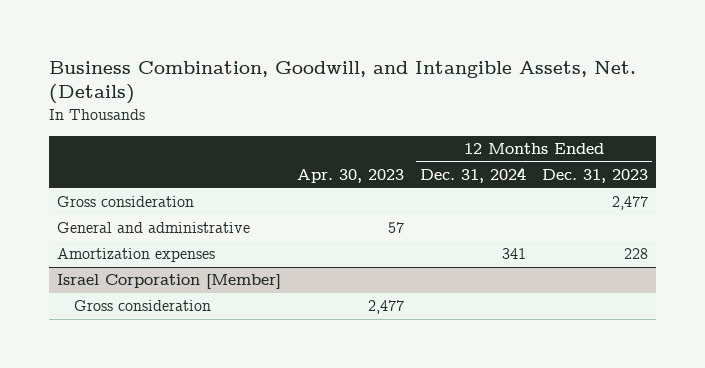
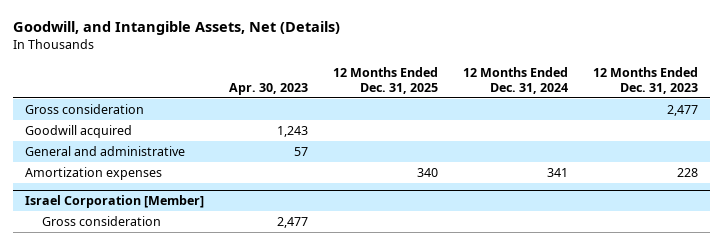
[48,60,636,105] Business Combination, Goodwill, and Intangible Assets, Net. (Details) -> [12,21,340,36] Goodwill, and Intangible Assets, Net (Details)
none -> [332,66,438,94] 12 Months Ended Dec. 31, 2025
none -> [25,124,133,138] Goodwill acquired

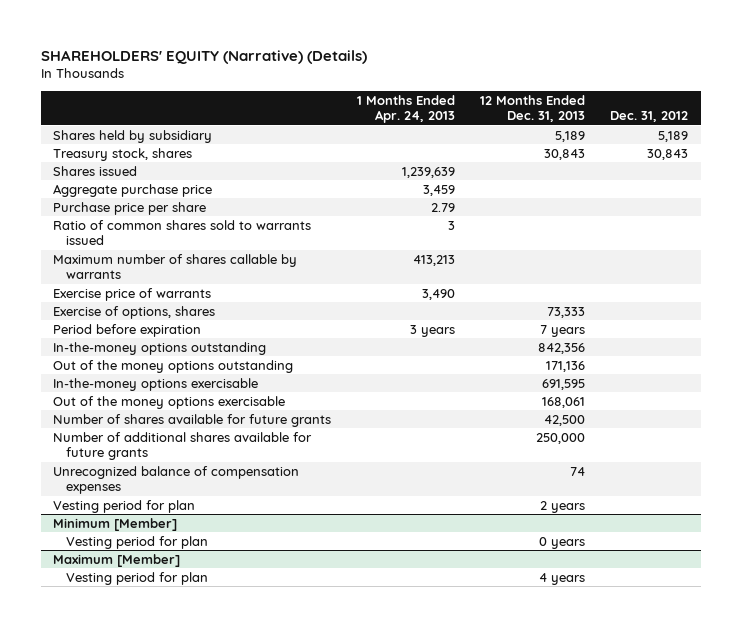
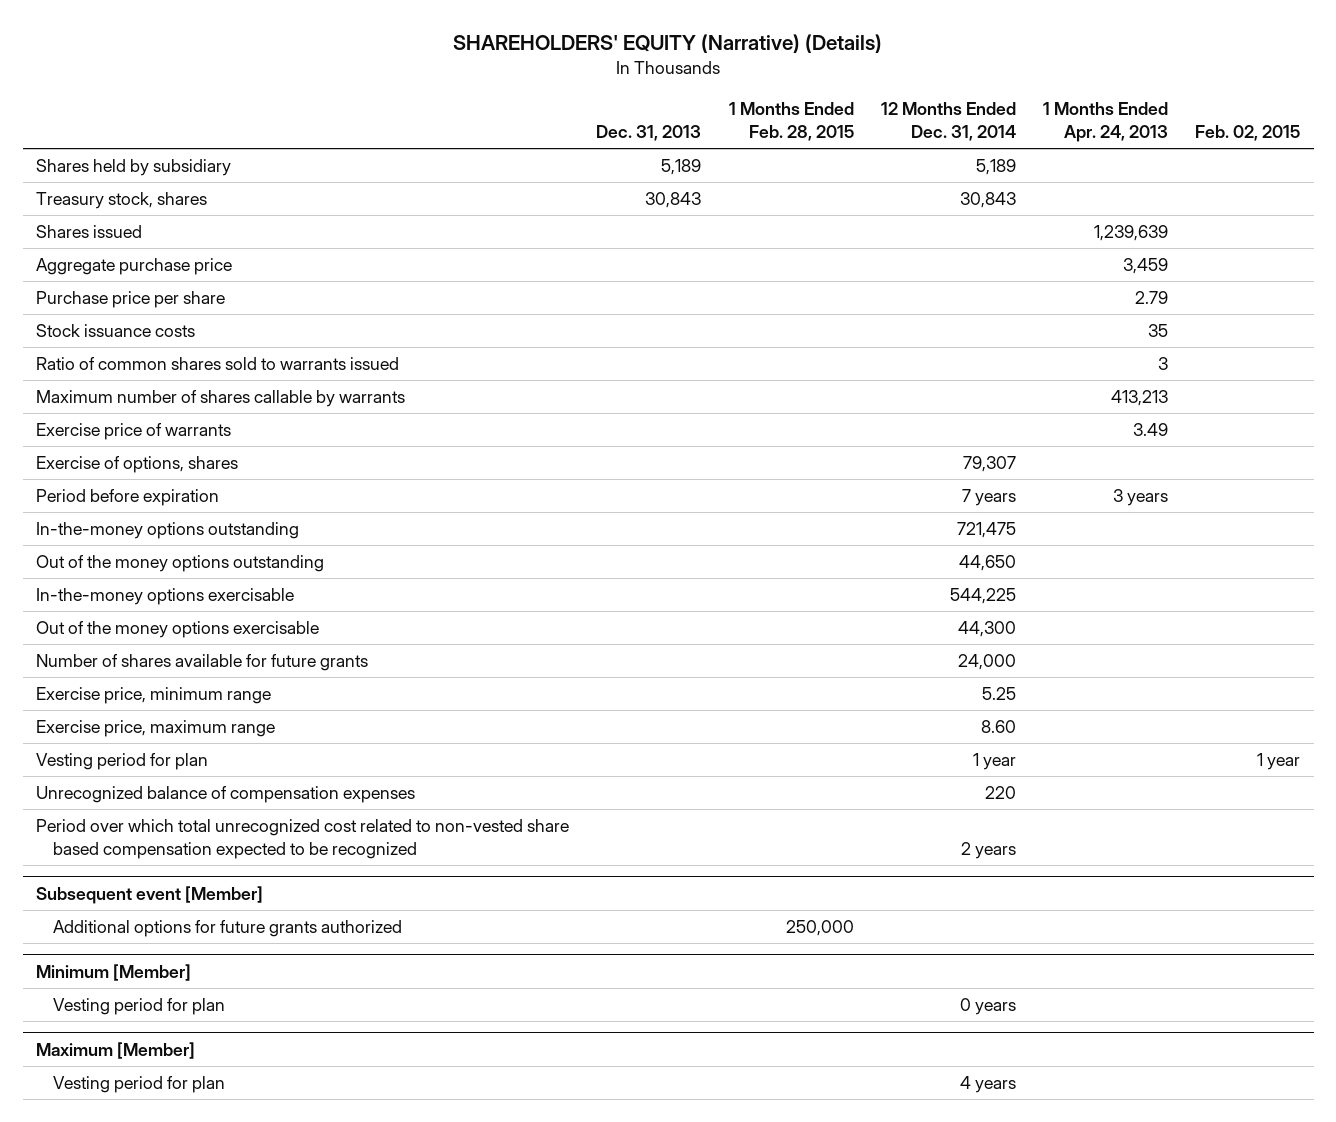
[479,94,585,123] 12 Months Ended Dec. 31, 2013 -> none
[610,111,689,123] Dec. 31, 2012 -> none
none -> [596,125,702,142] Dec. 31, 2013
none -> [728,102,854,142] 1 Months Ended Feb. 28, 2015
none -> [880,102,1016,142] 12 Months Ended Dec. 31, 2014
none -> [1195,125,1301,142] Feb. 02, 2015
none -> [36,324,196,338] Stock issuance costs
[421,288,455,300] 3,490 -> [1132,423,1168,437] 3.49
[53,431,313,461] Number of additional shares available for future grants -> none
none -> [36,687,272,705] Exercise price, minimum range
none -> [36,720,276,738] Exercise price, maximum range
[53,465,300,495] Unrecognized balance of compensation expenses -> [36,786,416,804] Unrecognized balance of compensation expenses
none -> [36,819,570,860] Period over which total unrecognized cost related to non-vested share based compensation expected to be recognized
none -> [36,885,264,904] Subsequent event [Member]
none -> [52,920,402,938] Additional options for future grants authorized

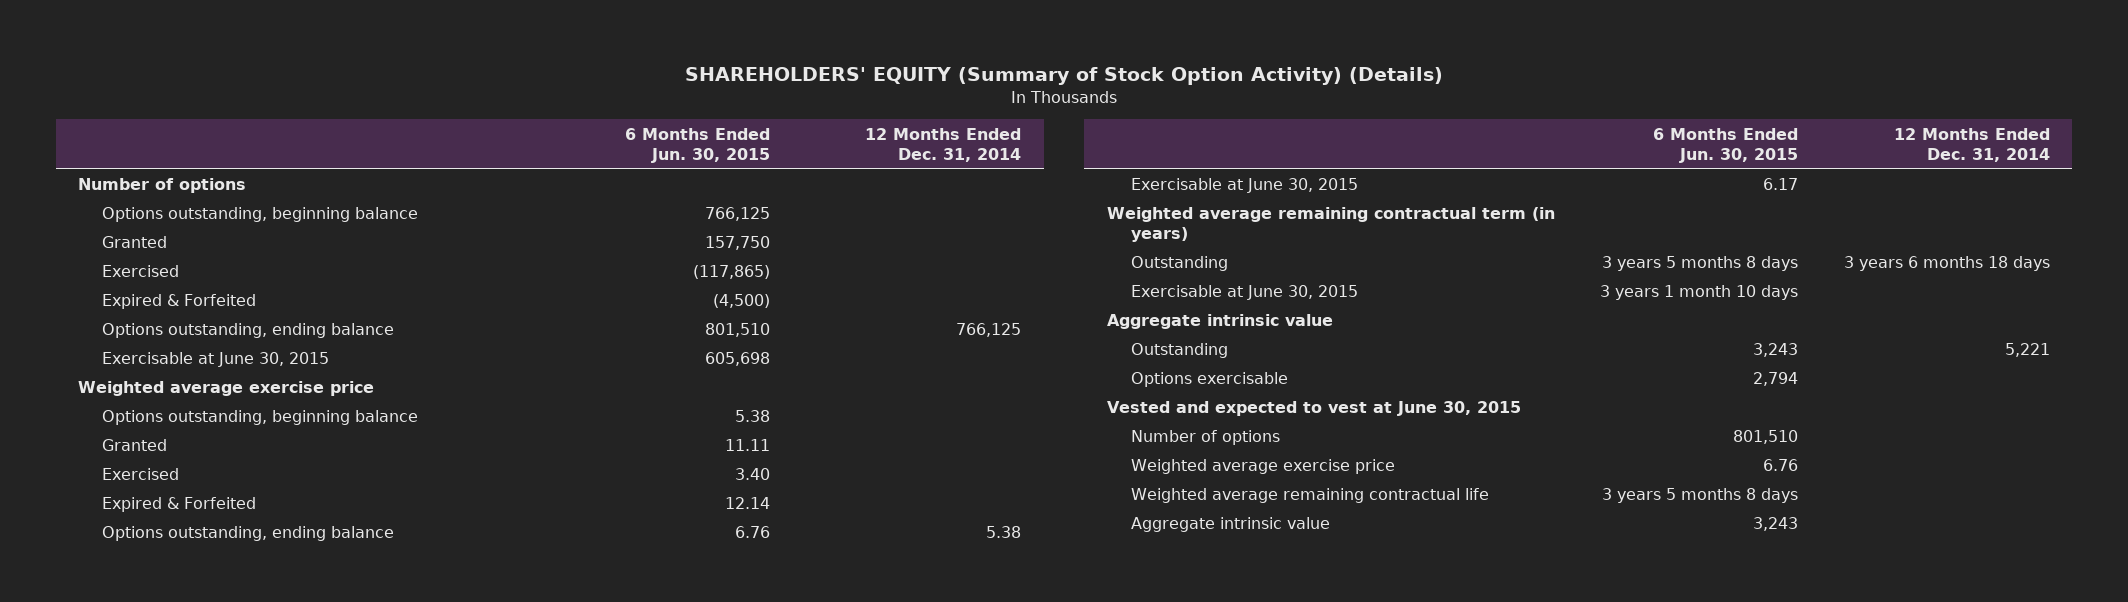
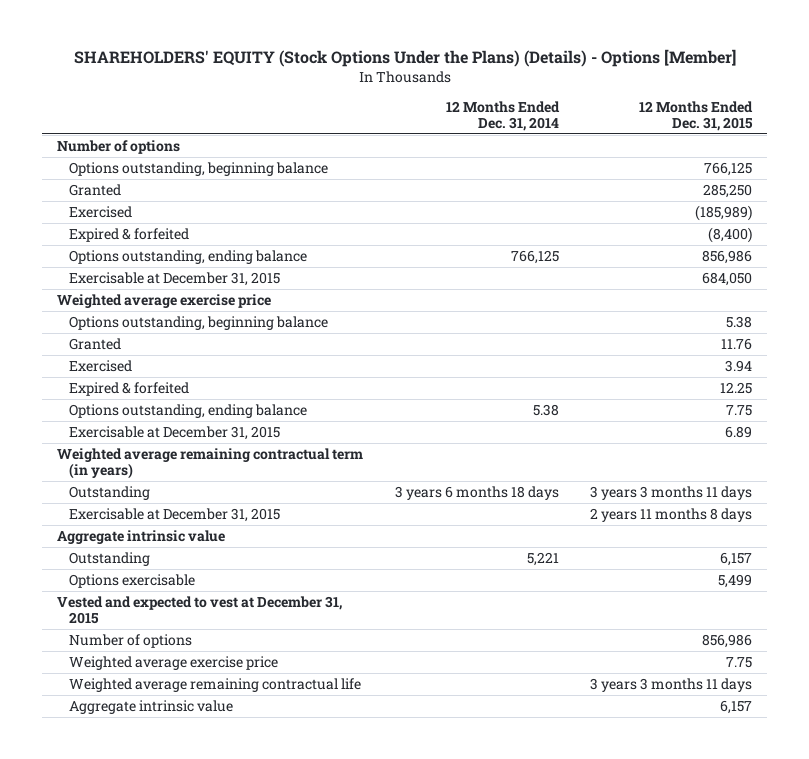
[685,66,1444,85] SHAREHOLDERS' EQUITY (Summary of Stock Option Activity) (Details) -> [73,49,736,68] SHAREHOLDERS' EQUITY (Stock Options Under the Plans) (Details) - Options [Member]
[624,127,770,163] 6 Months Ended Jun. 30, 2015 -> none
none -> [638,100,753,131] 12 Months Ended Dec. 31, 2015
[102,293,257,309] Expired & Forfeited -> [68,228,189,243] Expired & forfeited
[102,351,330,367] Exercisable at June 30, 2015 -> [68,272,280,287] Exercisable at December 31, 2015
[102,496,257,512] Expired & Forfeited -> [68,382,189,397] Expired & forfeited
[1131,177,1359,193] Exercisable at June 30, 2015 -> [68,426,280,441] Exercisable at December 31, 2015
[1131,284,1359,300] Exercisable at June 30, 2015 -> [68,508,280,523] Exercisable at December 31, 2015
[1106,400,1521,416] Vested and expected to vest at June 30, 2015 -> [57,596,343,625] Vested and expected to vest at December 31, 2015

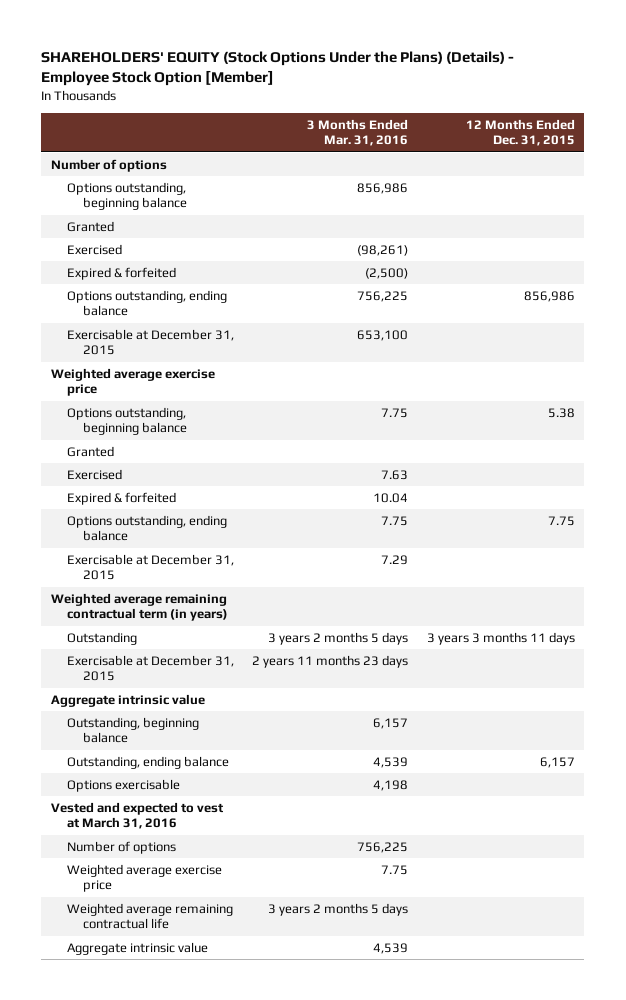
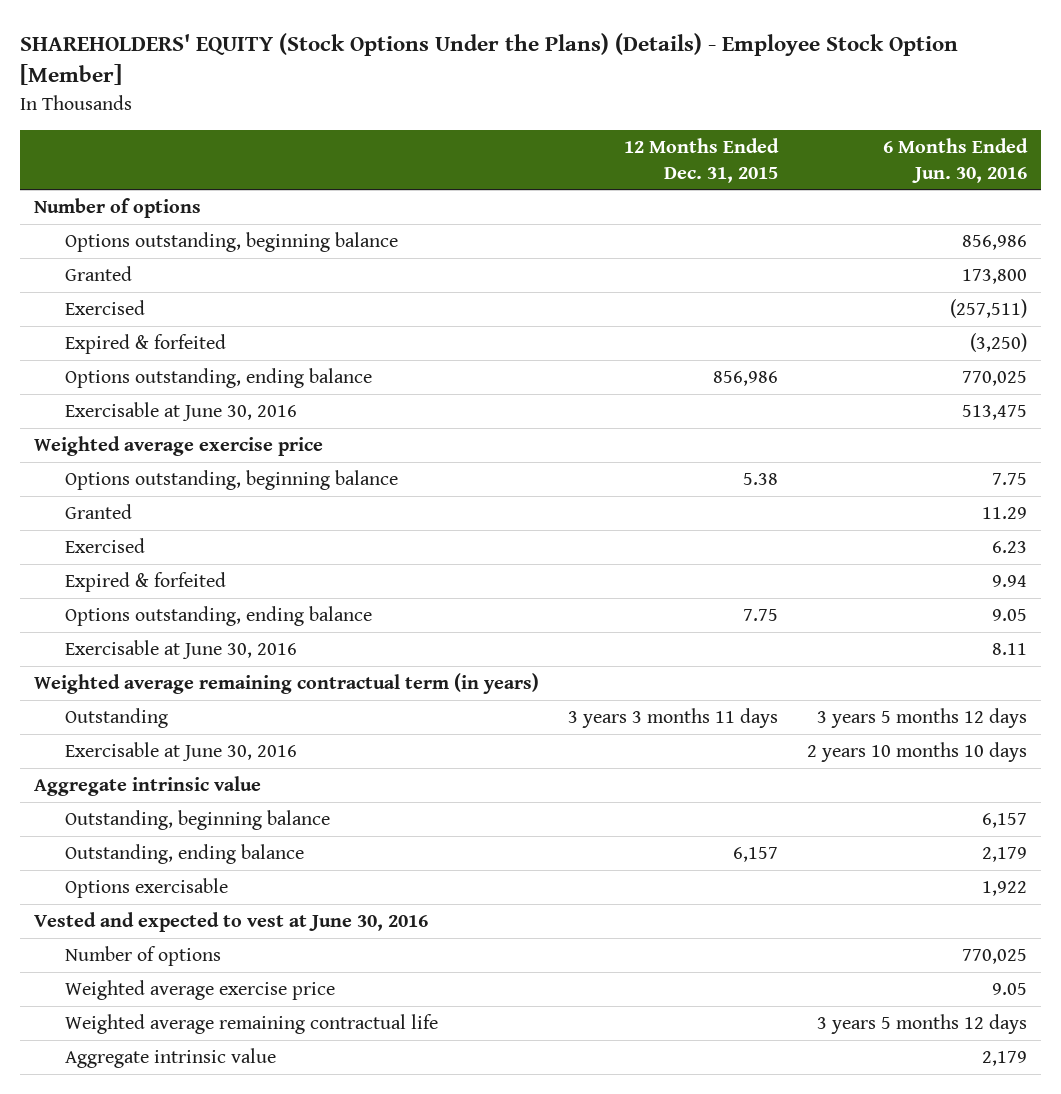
[307,118,409,147] 3 Months Ended Mar. 31, 2016 -> none
none -> [882,137,1028,183] 6 Months Ended Jun. 30, 2016
[66,328,234,356] Exercisable at December 31, 2015 -> [65,402,298,422] Exercisable at June 30, 2016
[66,553,234,581] Exercisable at December 31, 2015 -> [65,640,298,660] Exercisable at June 30, 2016
[66,654,234,682] Exercisable at December 31, 2015 -> [65,742,298,762] Exercisable at June 30, 2016
[50,801,224,830] Vested and expected to vest at March 31, 2016 -> [34,912,429,933] Vested and expected to vest at June 30, 2016

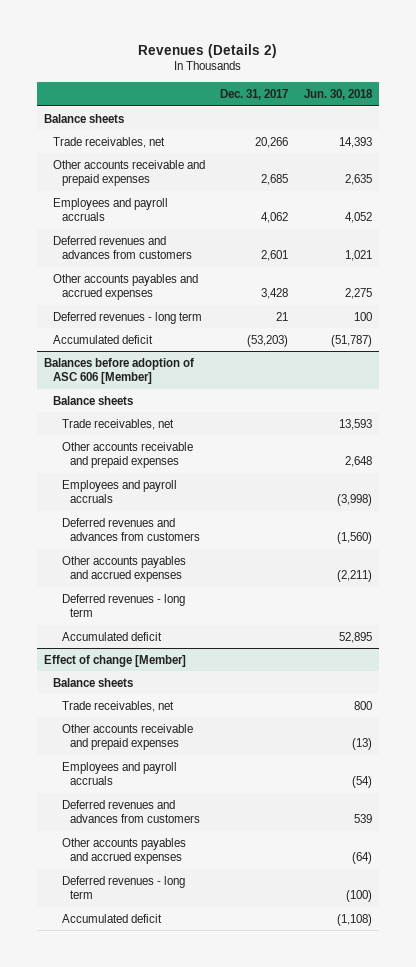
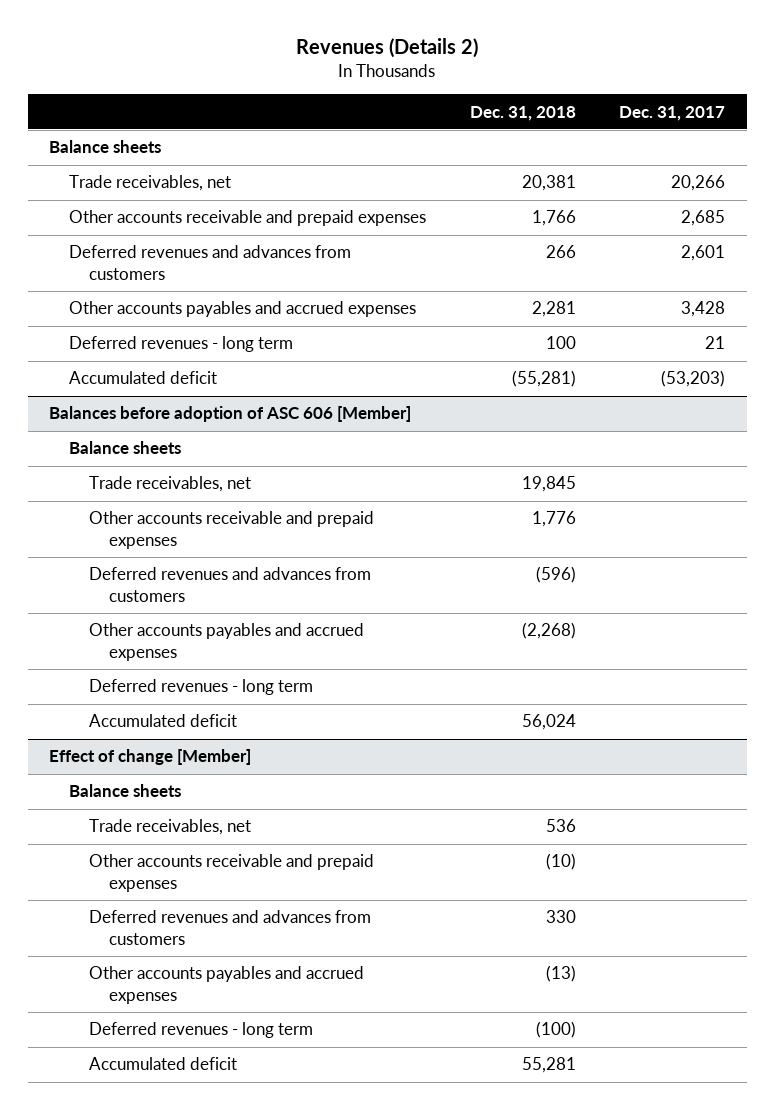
[303,88,373,100] Jun. 30, 2018 -> none
none -> [469,105,576,121] Dec. 31, 2018
[53,197,169,222] Employees and payroll accruals -> none
[61,479,177,504] Employees and payroll accruals -> none
[61,761,177,786] Employees and payroll accruals -> none

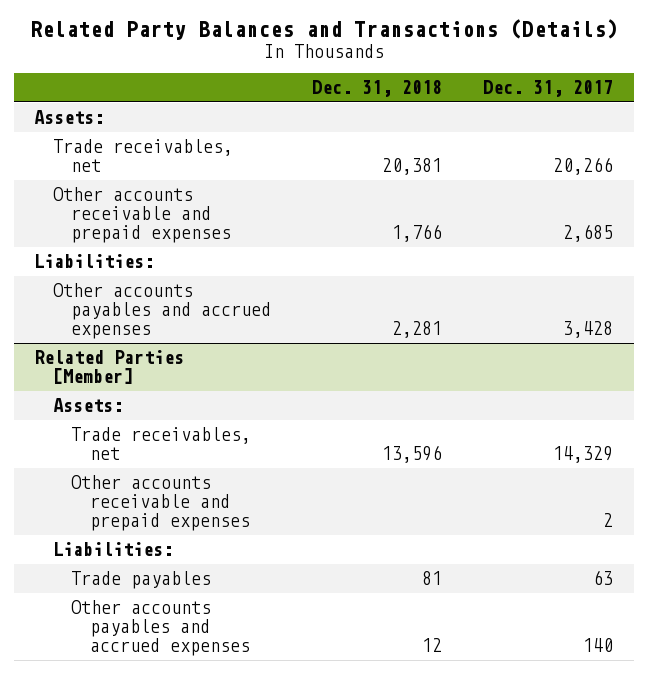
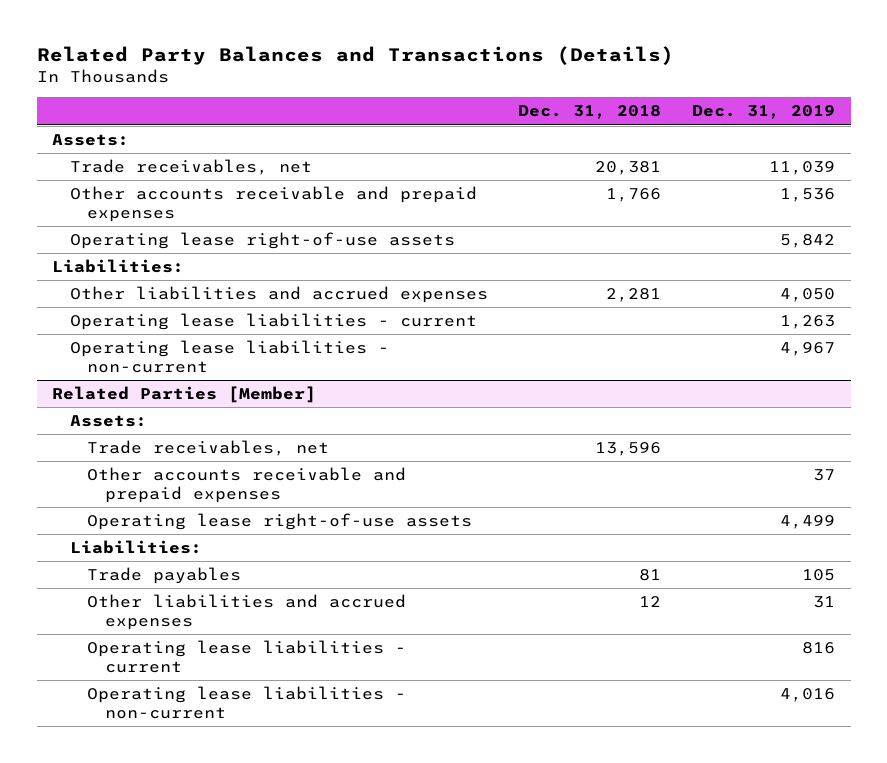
[483,80,614,98] Dec. 31, 2017 -> none
none -> [692,105,836,120] Dec. 31, 2019
none -> [69,232,455,250] Operating lease right-of-use assets
[52,283,272,340] Other accounts payables and accrued expenses -> [69,286,488,304] Other liabilities and accrued expenses
none -> [69,313,477,331] Operating lease liabilities - current
none -> [69,340,389,373] Operating lease liabilities - non-current
none -> [87,513,473,531] Operating lease right-of-use assets
[71,600,250,657] Other accounts payables and accrued expenses -> [87,594,407,630] Other liabilities and accrued expenses
none -> [87,640,407,673] Operating lease liabilities - current
none -> [87,686,407,719] Operating lease liabilities - non-current

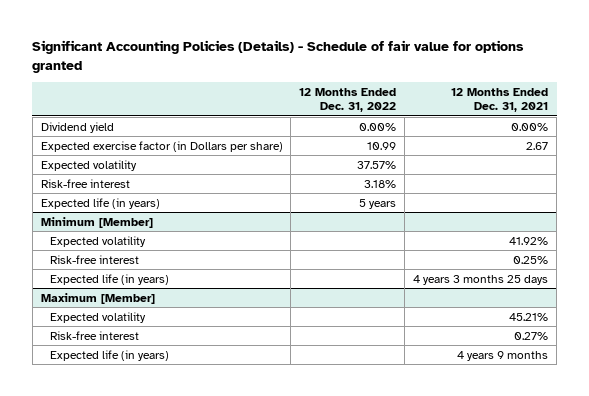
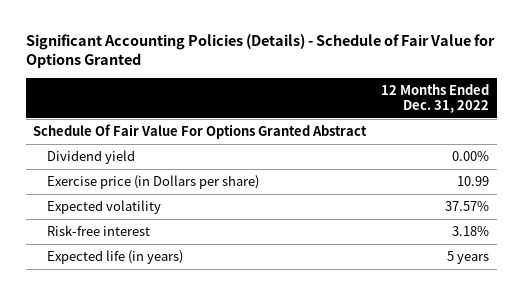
[32,40,525,74] Significant Accounting Policies (Details) - Schedule of fair value for options granted -> [25,33,495,69] Significant Accounting Policies (Details) - Schedule of Fair Value for Options Granted
[451,88,549,113] 12 Months Ended Dec. 31, 2021 -> none
none -> [33,124,368,140] Schedule Of Fair Value For Options Granted Abstract
[40,140,283,152] Expected exercise factor (in Dollars per share) -> [47,175,260,190] Exercise price (in Dollars per share)
[40,216,153,228] Minimum [Member] -> none
[50,235,147,247] Expected volatility -> none
[50,254,140,264] Risk-free interest -> none
[50,273,170,285] Expected life (in years) -> none
[40,292,155,304] Maximum [Member] -> none
[50,311,147,323] Expected volatility -> none
[50,330,140,340] Risk-free interest -> none
[50,349,170,361] Expected life (in years) -> none

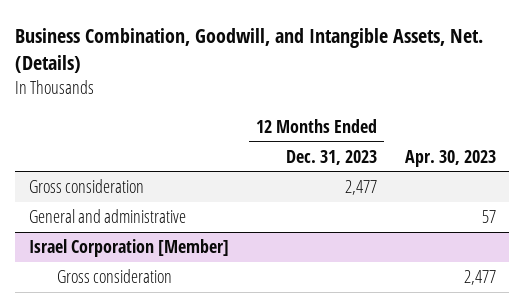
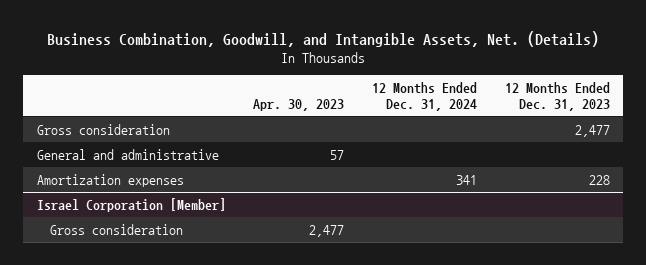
none -> [371,82,477,111] 12 Months Ended Dec. 31, 2024
none -> [36,173,184,187] Amortization expenses

